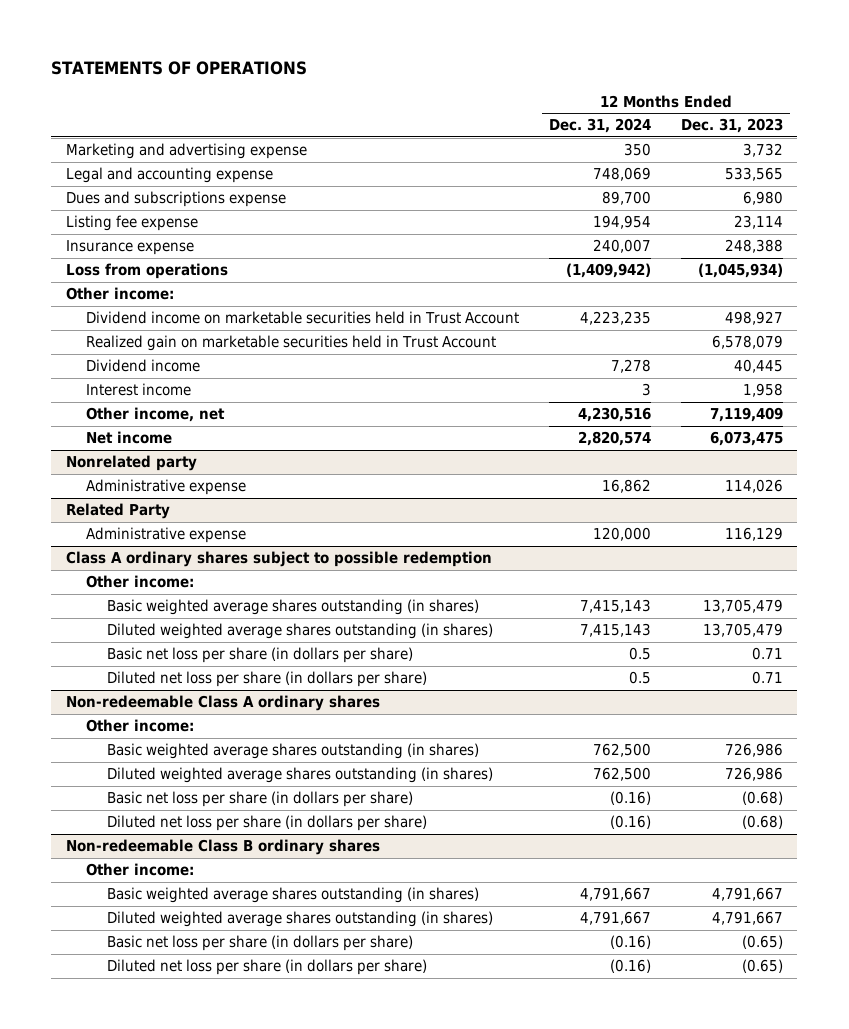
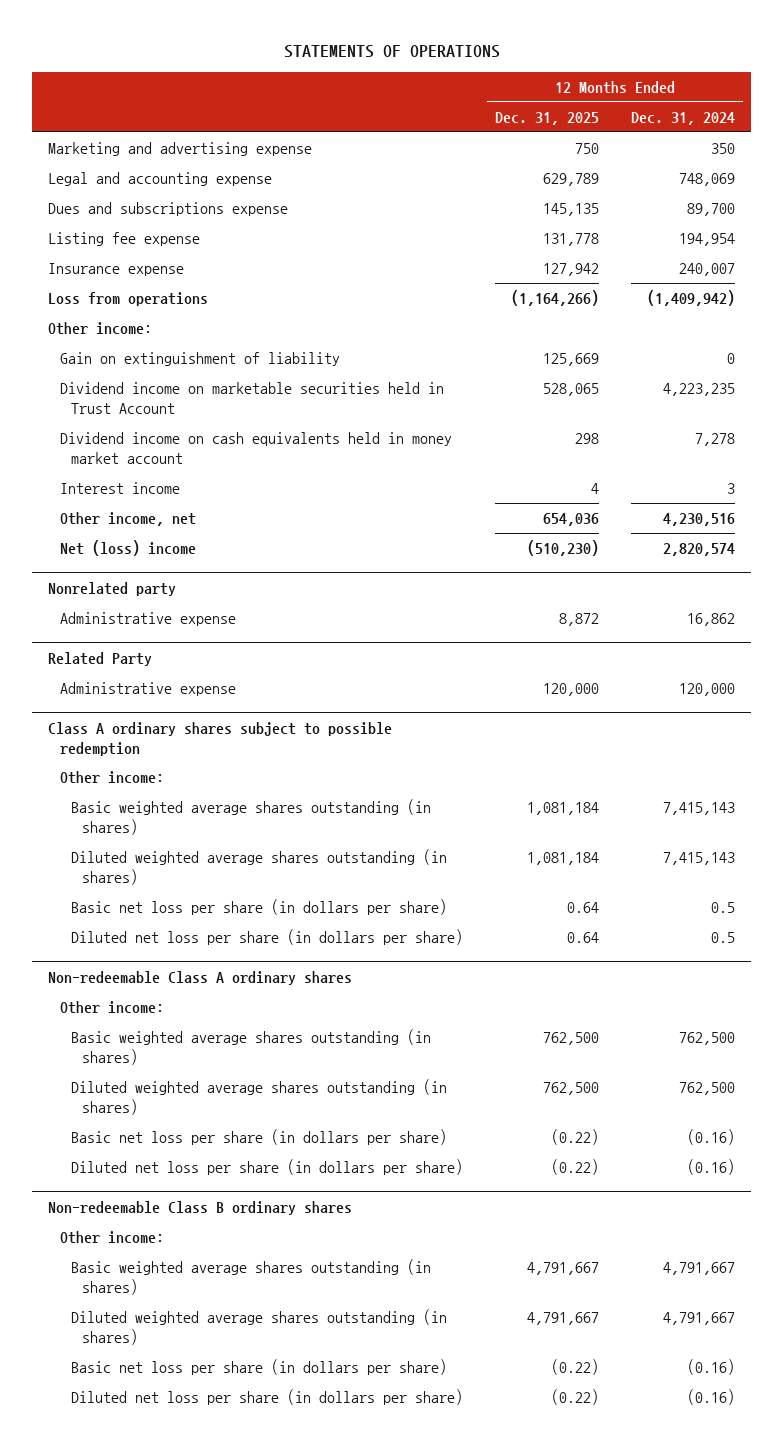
[680,118,783,134] Dec. 31, 2023 -> none
none -> [494,111,599,125] Dec. 31, 2025
none -> [59,351,340,366] Gain on extinguishment of liability
[86,335,497,352] Realized gain on marketable securities held in Trust Account -> none
[86,359,201,373] Dividend income -> [59,431,452,464] Dividend income on cash equivalents held in money market account
[86,431,173,445] Net income -> [59,539,196,556] Net (loss) income

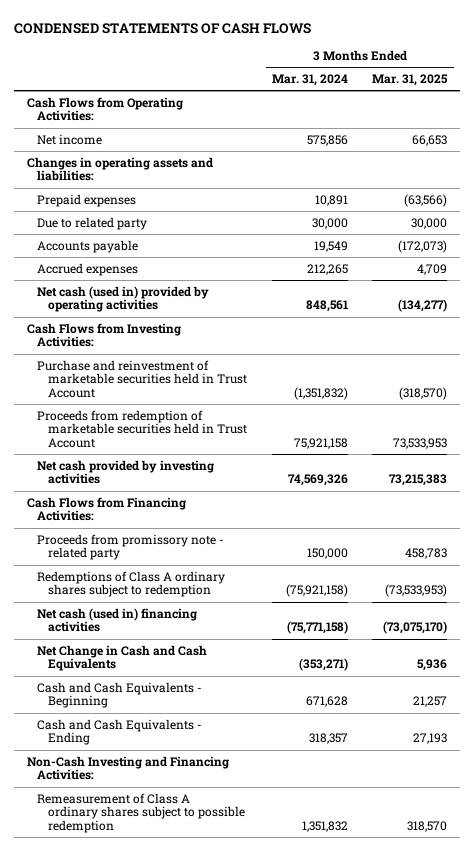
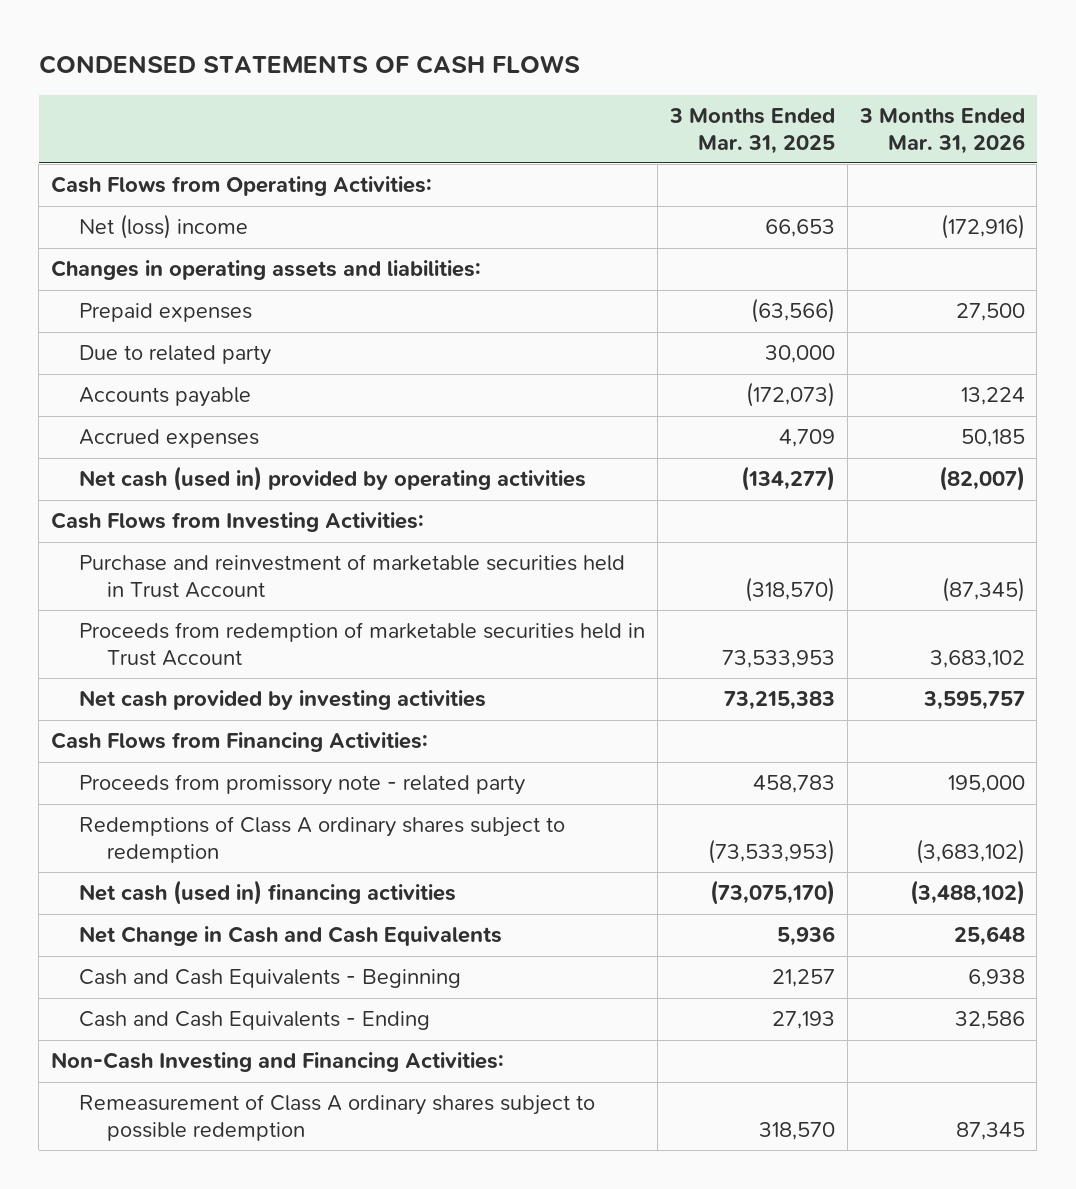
[271,73,348,86] Mar. 31, 2024 -> none
none -> [858,108,1025,154] 3 Months Ended Mar. 31, 2026
[37,133,103,145] Net income -> [79,214,249,240] Net (loss) income

